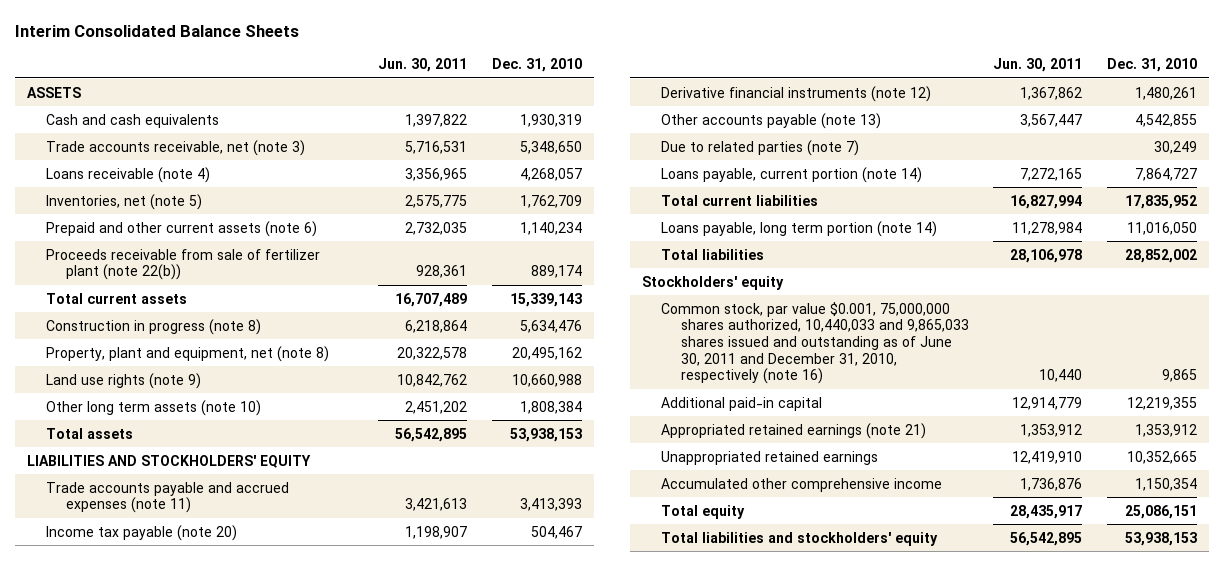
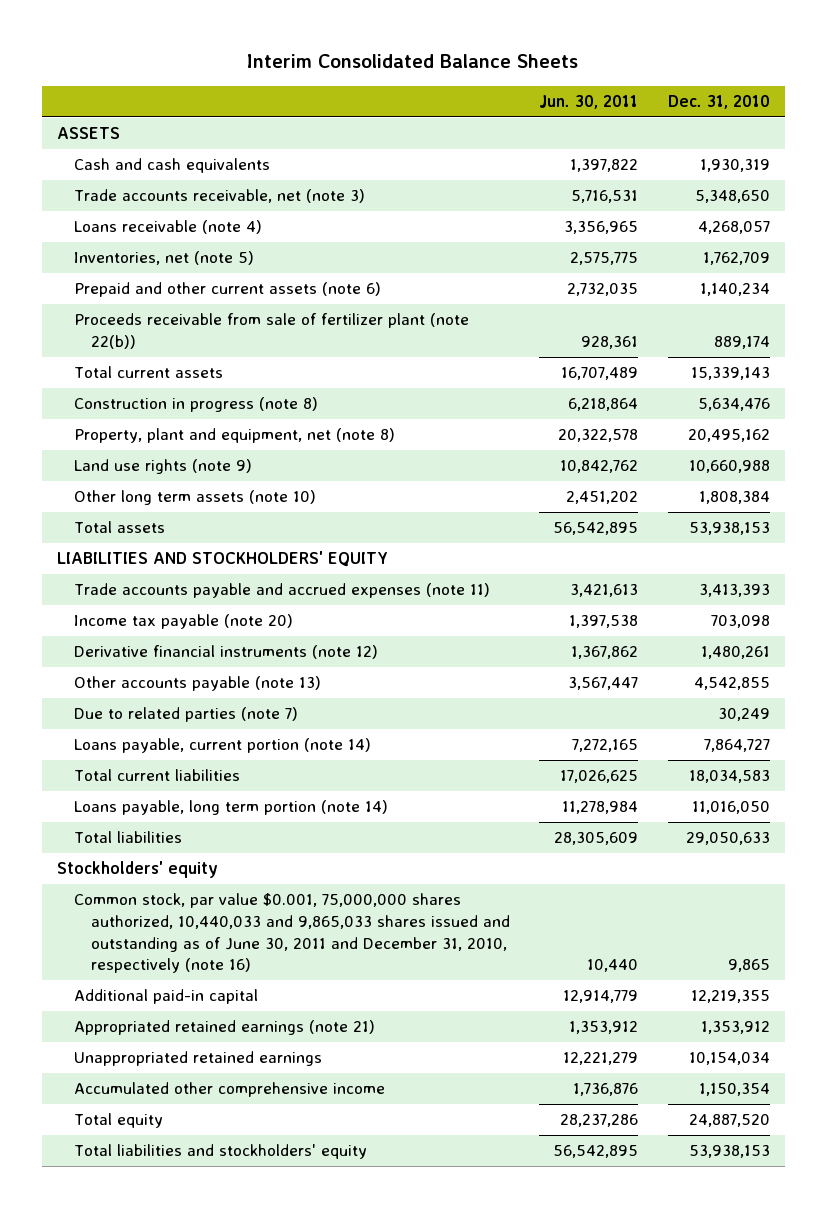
[405,525,468,539] 1,198,907 -> [569,615,639,629] 1,397,538
[530,525,582,539] 504,467 -> [710,615,770,629] 703,098
[1010,194,1083,209] 16,827,994 -> [560,770,639,784] 17,026,625
[1124,194,1197,209] 17,835,952 -> [688,770,770,784] 18,034,583
[1010,248,1083,263] 28,106,978 -> [554,832,639,846] 28,305,609
[1124,248,1197,263] 28,852,002 -> [685,832,770,846] 29,050,633
[1012,450,1083,464] 12,419,910 -> [563,1052,639,1066] 12,221,279
[1126,450,1197,464] 10,352,665 -> [688,1052,770,1066] 10,154,034
[1010,504,1083,519] 28,435,917 -> [560,1114,639,1128] 28,237,286
[1124,504,1197,519] 25,086,151 -> [688,1114,770,1128] 24,887,520

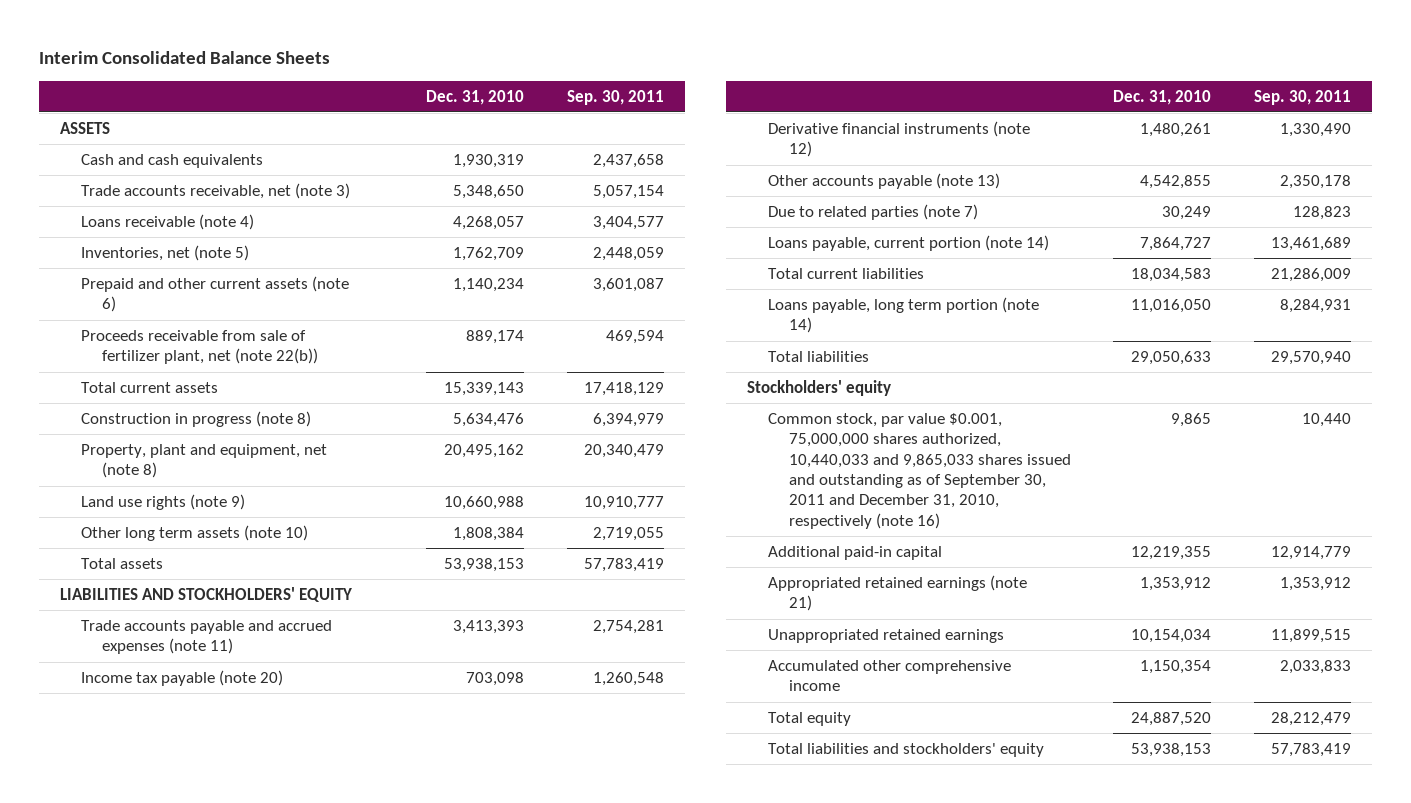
[539,94,639,109] Jun. 30, 2011 -> none
none -> [566,89,664,105] Sep. 30, 2011
[73,313,469,350] Proceeds receivable from sale of fertilizer plant (note 22(b)) -> [80,329,318,365] Proceeds receivable from sale of fertilizer plant, net (note 22(b))
[73,893,510,974] Common stock, par value $0.001, 75,000,000 shares authorized, 10,440,033 and 9,865,033 shares issued and outstanding as of June 30, 2011 and December 31, 2010, respectively (note 16) -> [768,412,1072,529] Common stock, par value $0.001, 75,000,000 shares authorized, 10,440,033 and 9,865,033 shares issued and outstanding as of September 30, 2011 and December 31, 2010, respectively (note 16)

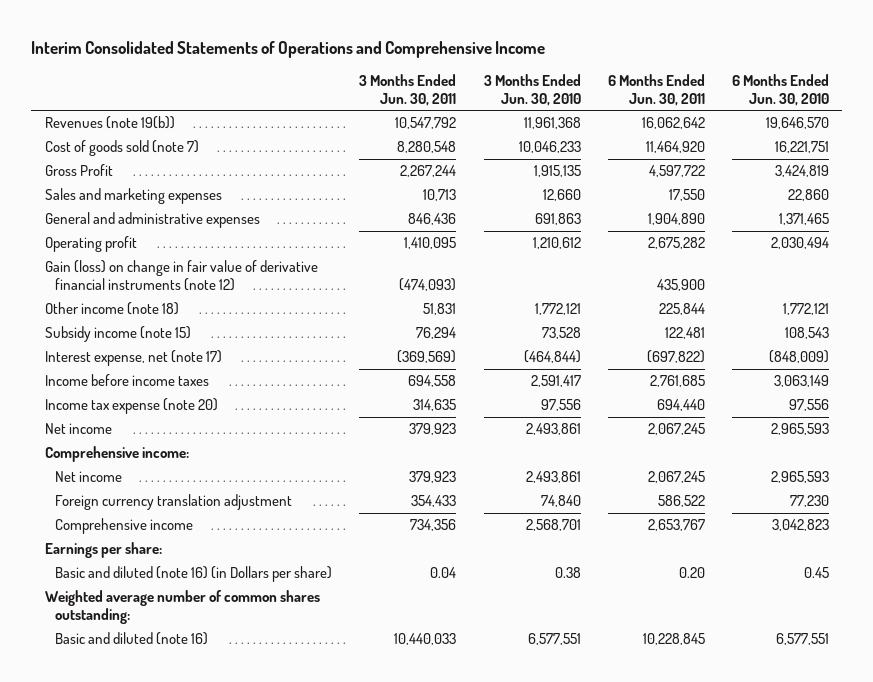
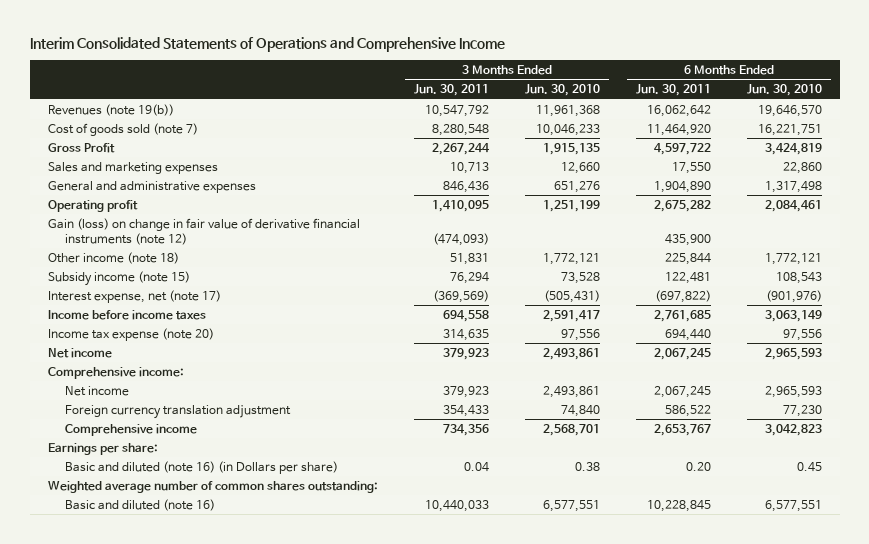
[534,213,581,226] 691,863 -> [553,180,600,193] 651,276
[778,213,829,226] 1,371,465 -> [764,180,822,193] 1,317,498
[532,237,581,250] 1,210,612 -> [542,199,600,212] 1,251,199
[770,237,829,250] 2,030,494 -> [764,199,822,212] 2,084,461
[523,350,581,364] (464,844) -> [543,289,600,303] (505,431)
[768,350,829,364] (848,009) -> [765,289,822,303] (901,976)

